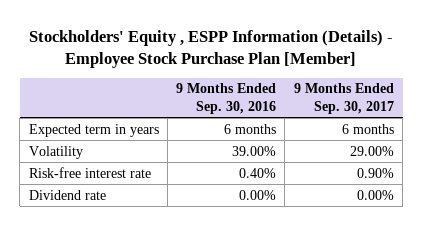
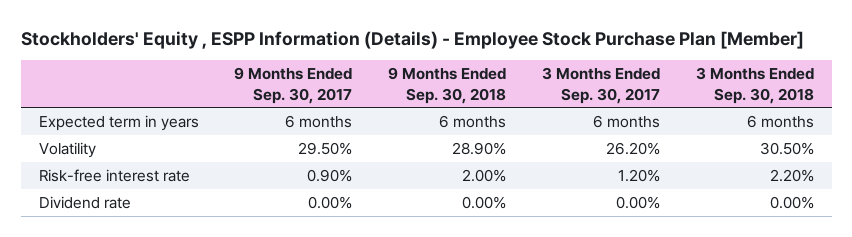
[176,83,277,114] 9 Months Ended Sep. 30, 2016 -> none
none -> [388,67,507,104] 9 Months Ended Sep. 30, 2018
none -> [541,67,660,104] 3 Months Ended Sep. 30, 2017
none -> [695,67,814,104] 3 Months Ended Sep. 30, 2018
[349,145,394,156] 29.00% -> [298,141,353,155] 29.50%

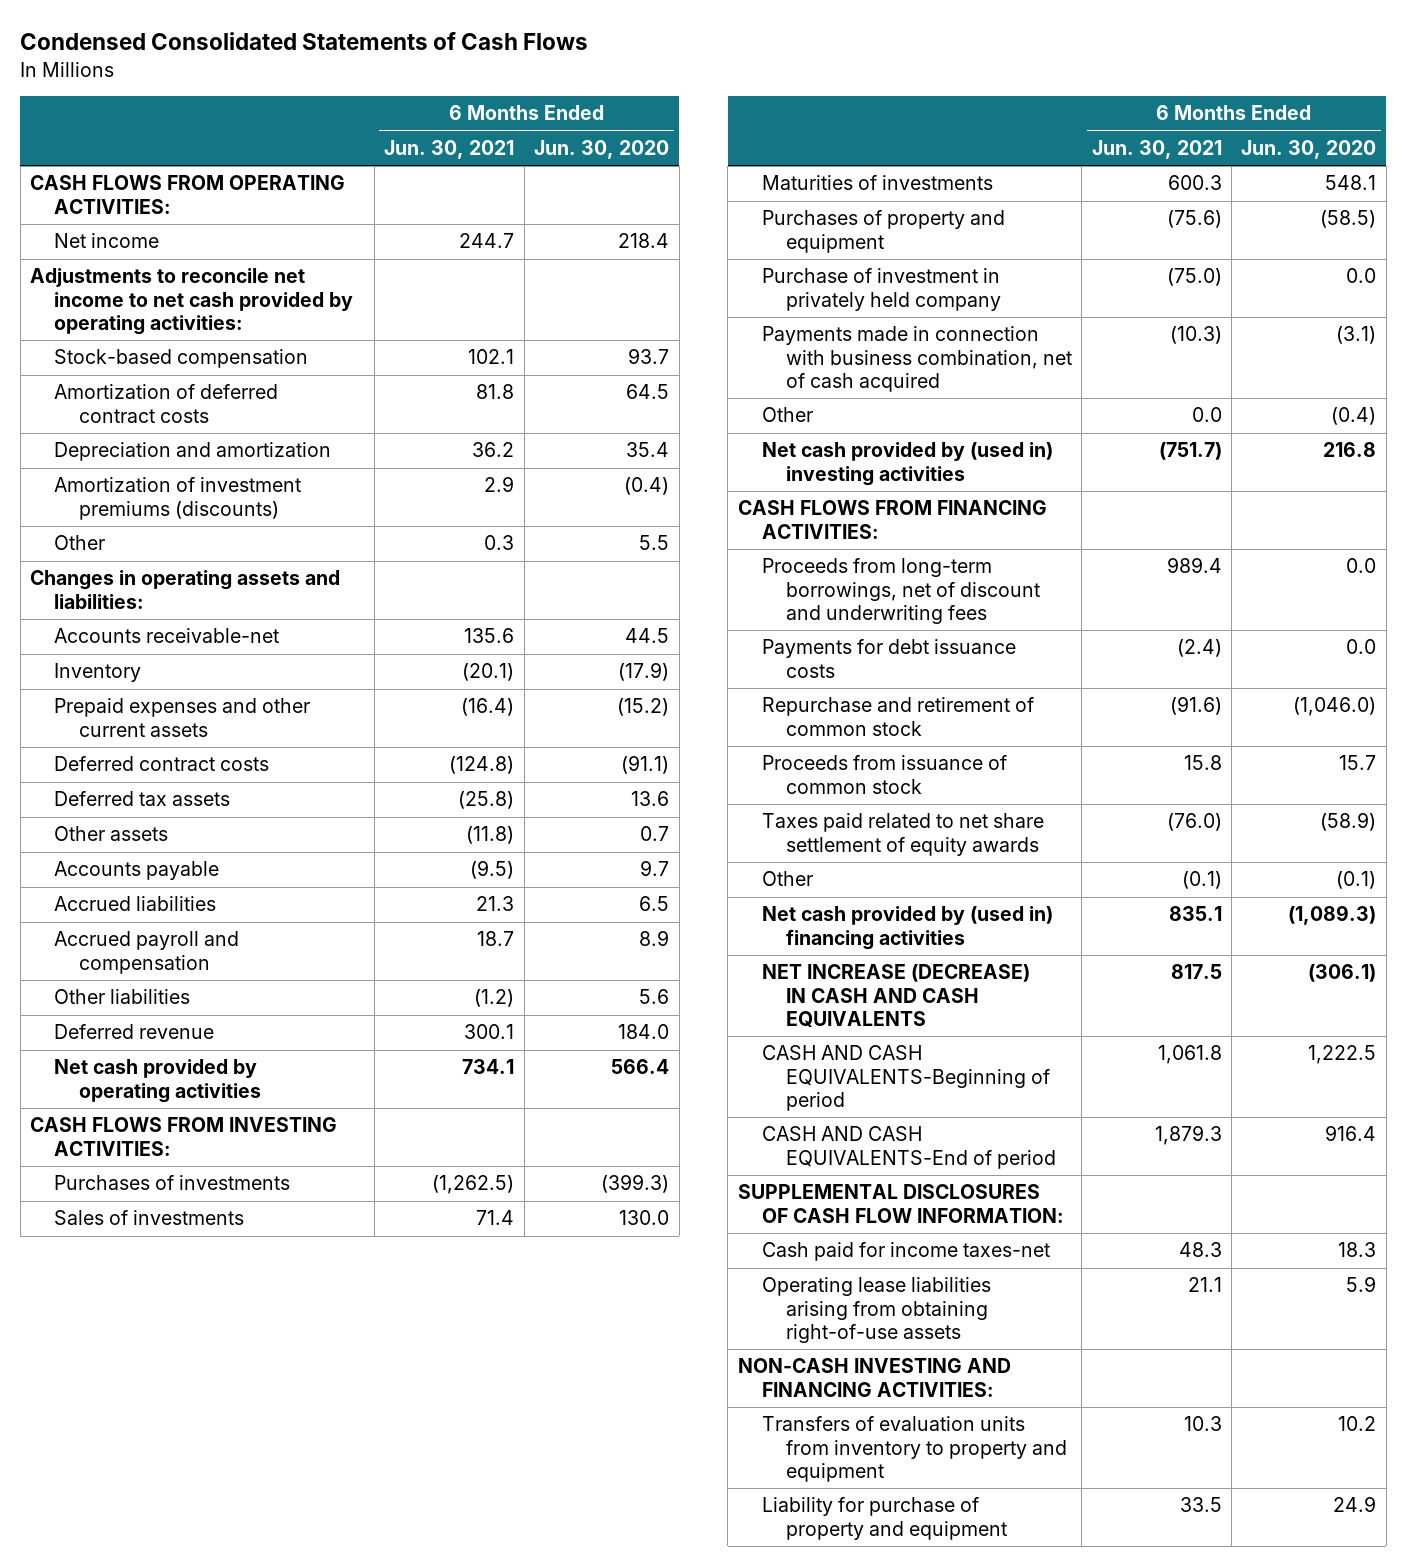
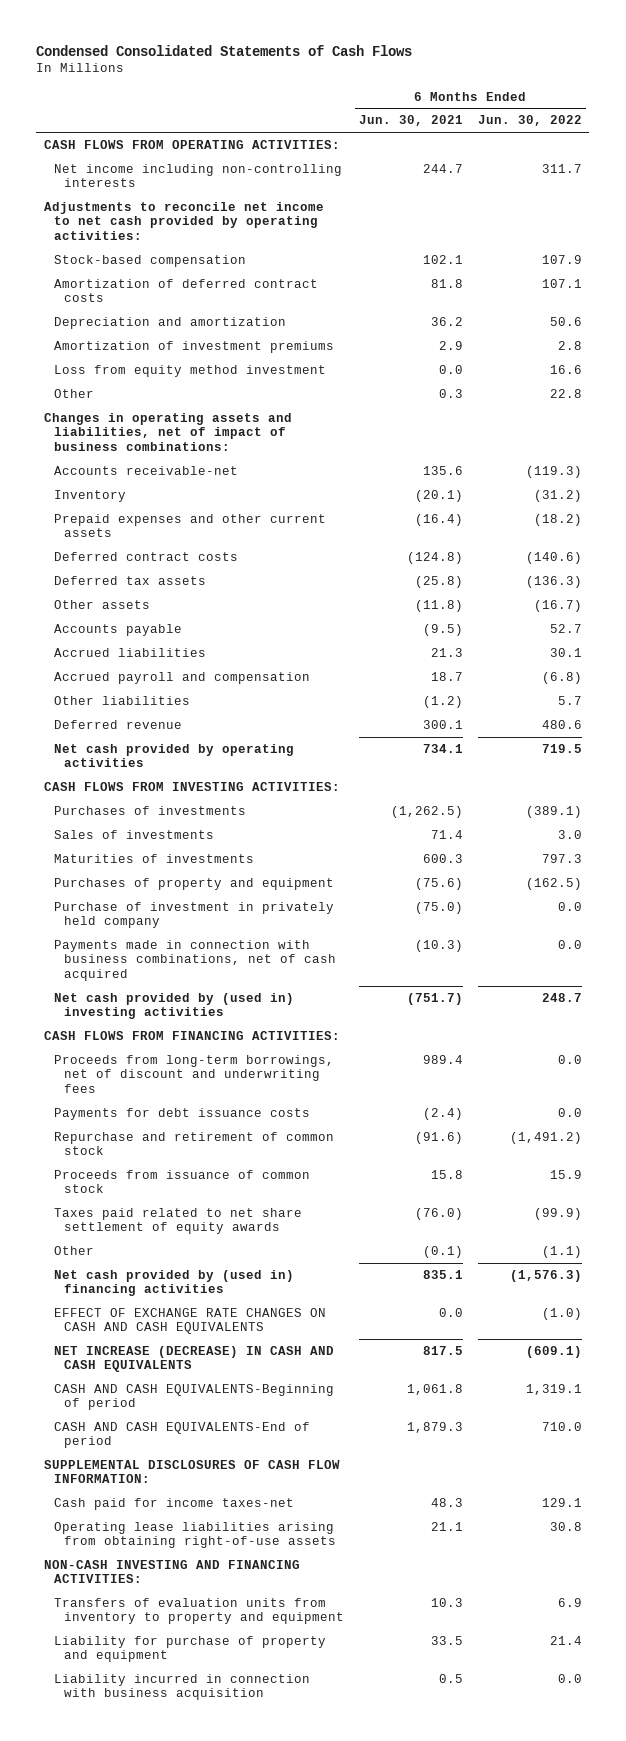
[534,139,670,159] Jun. 30, 2020 -> none
none -> [477,115,582,127] Jun. 30, 2022
[54,233,160,249] Net income -> [53,163,342,188] Net income including non-controlling interests
[54,477,302,520] Amortization of investment premiums (discounts) -> [53,340,334,353] Amortization of investment premiums
none -> [53,364,326,377] Loss from equity method investment
[30,570,341,609] Changes in operating assets and liabilities: -> [43,412,292,451] Changes in operating assets and liabilities, net of impact of business combinations:
[761,407,813,423] Other -> none
[761,326,1072,392] Payments made in connection with business combination, net of cash acquired -> [53,939,336,981] Payments made in connection with business combinations, net of cash acquired
none -> [53,1307,326,1335] EFFECT OF EXCHANGE RATE CHANGES ON CASH AND CASH EQUIVALENTS
none -> [53,1673,310,1701] Liability incurred in connection with business acquisition

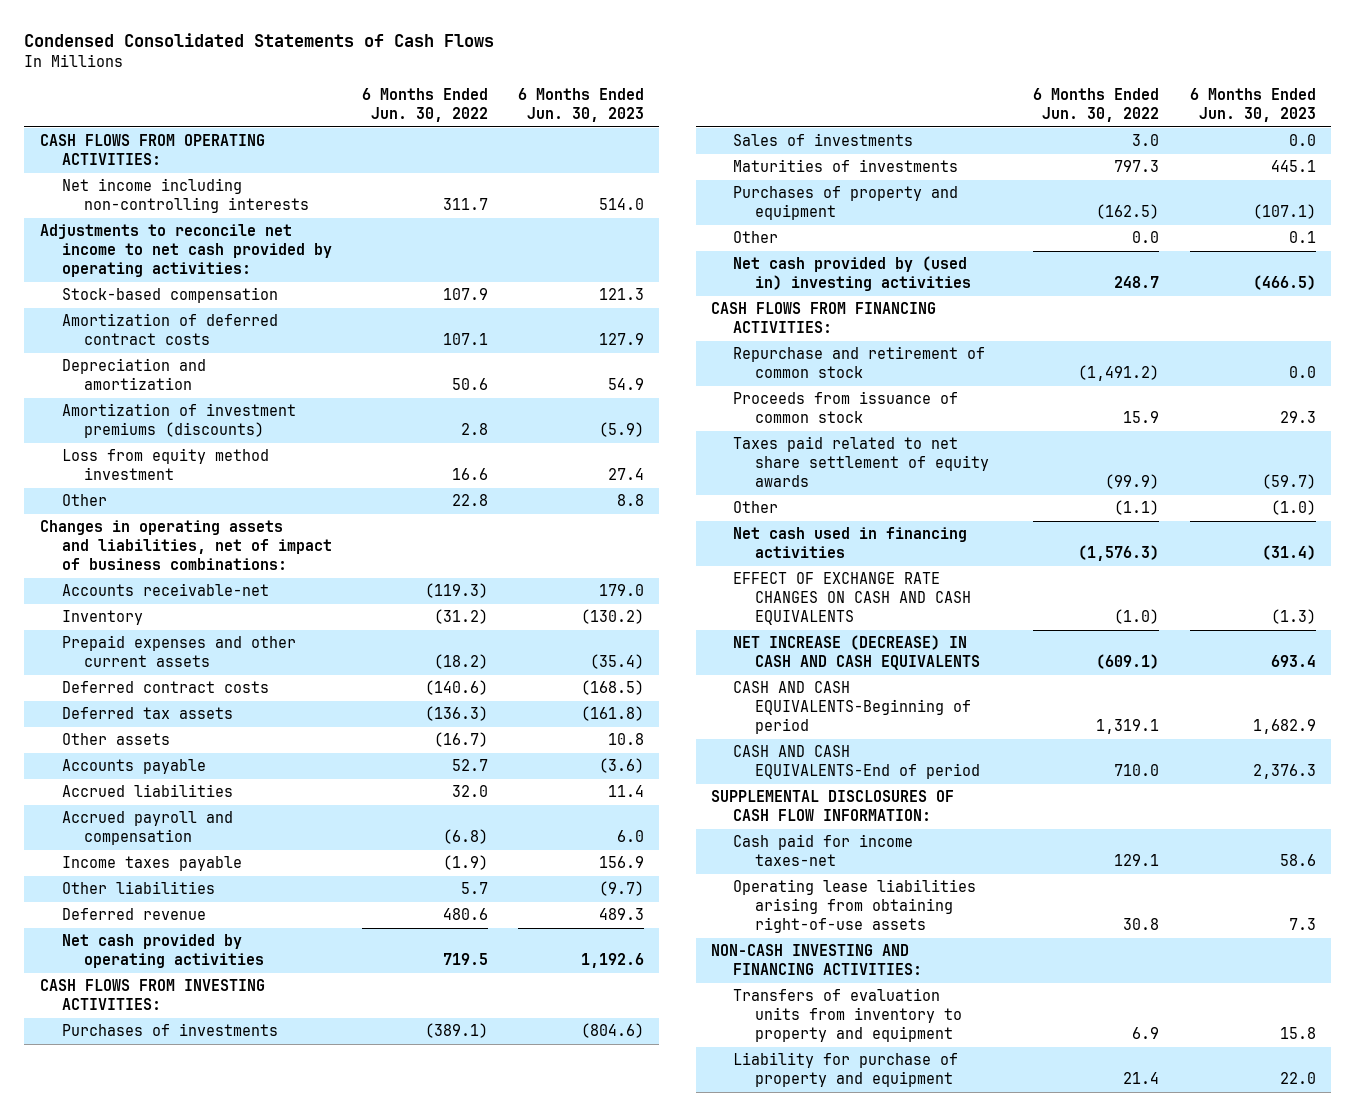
[358,115,463,127] Jun. 30, 2021 -> none
none -> [518,87,645,122] 6 Months Ended Jun. 30, 2023
[53,340,334,353] Amortization of investment premiums -> [61,403,296,439] Amortization of investment premiums (discounts)
[549,647,582,657] 30.1 -> [451,785,488,798] 32.0
none -> [61,856,242,872] Income taxes payable
[53,901,334,929] Purchase of investment in privately held company -> none
[53,939,336,981] Payments made in connection with business combinations, net of cash acquired -> none
none -> [733,231,779,244] Other
[53,1054,334,1093] Proceeds from long-term borrowings, net of discount and underwriting fees -> none
[53,1107,310,1120] Payments for debt issuance costs -> none
[53,1269,294,1297] Net cash provided by (used in) financing activities -> [733,527,968,559] Net cash used in financing activities
[53,1673,310,1701] Liability incurred in connection with business acquisition -> none

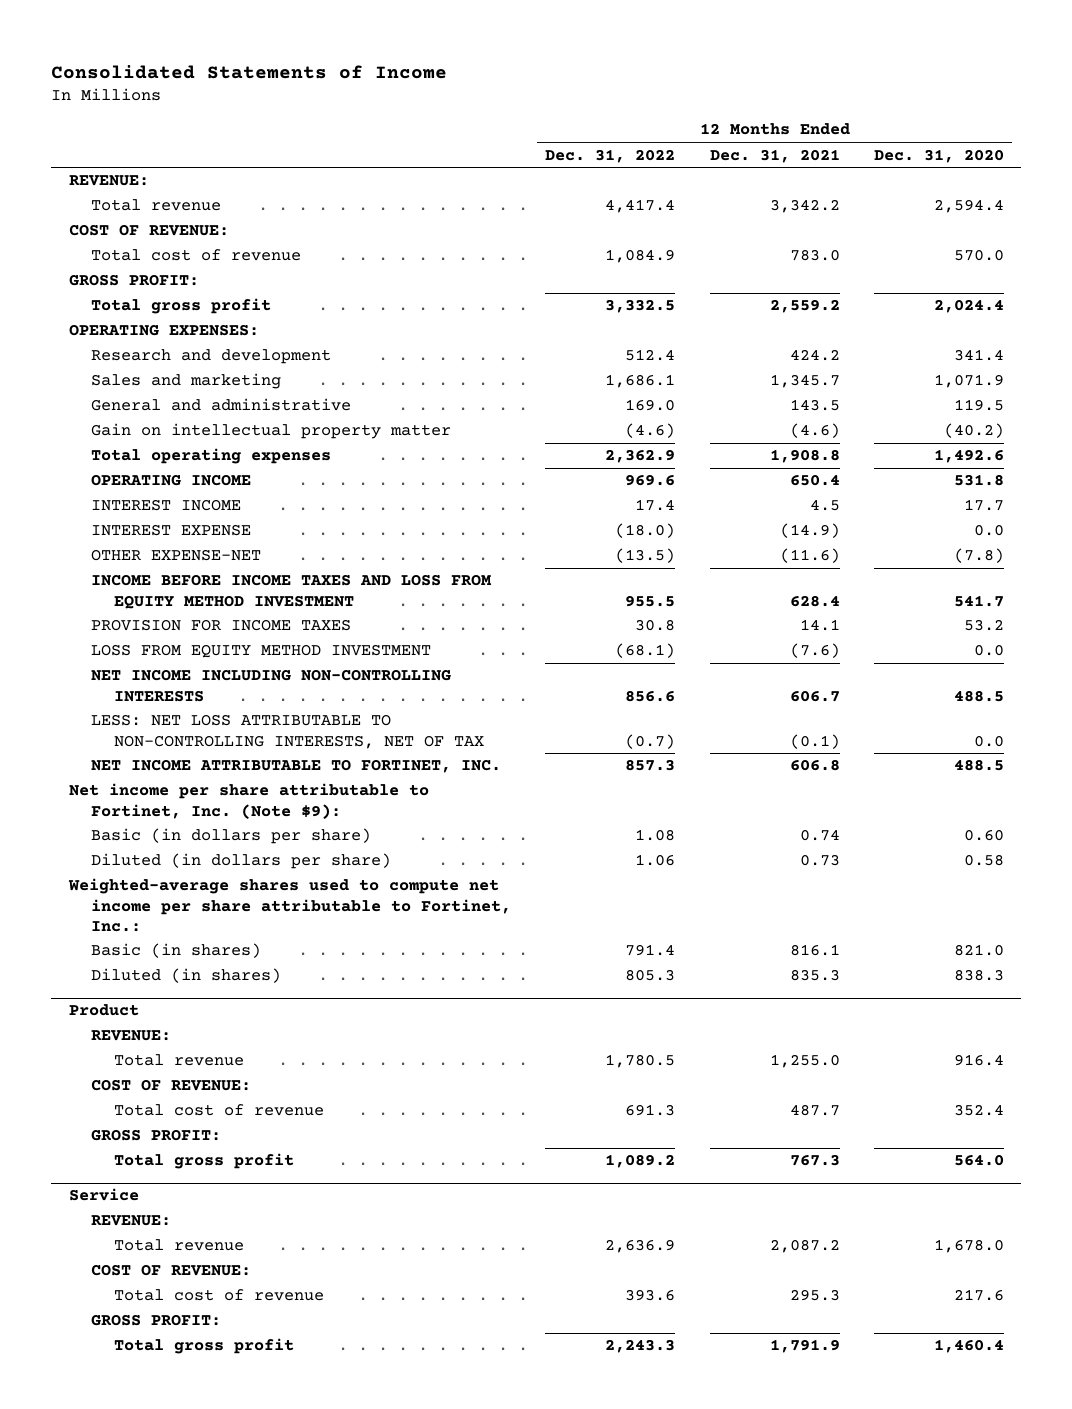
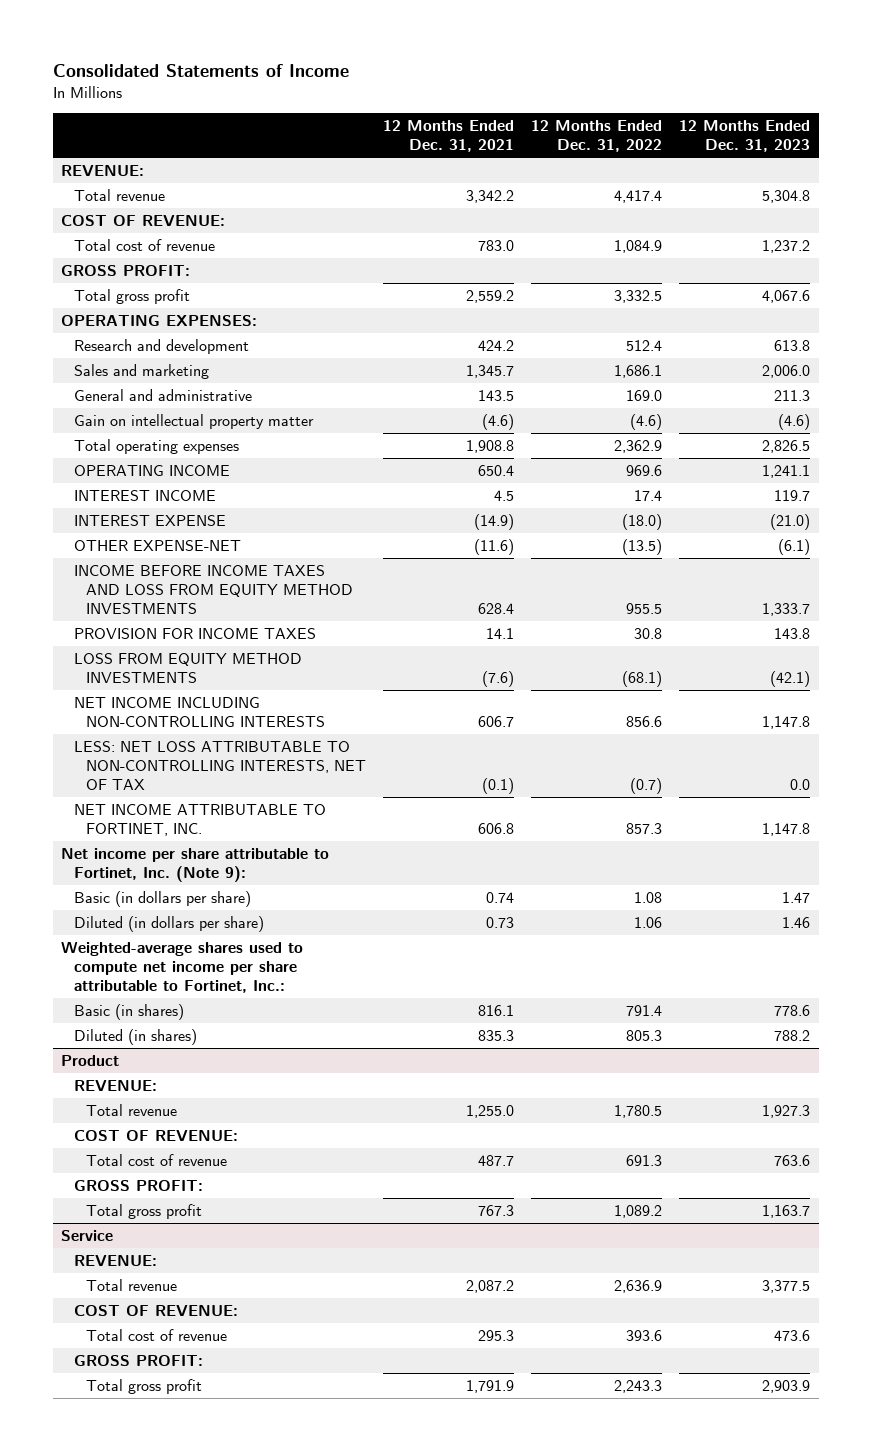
[873,148,1004,163] Dec. 31, 2020 -> none
none -> [679,120,811,153] 12 Months Ended Dec. 31, 2023
[91,574,493,609] INCOME BEFORE INCOME TAXES AND LOSS FROM EQUITY METHOD INVESTMENT -> [73,564,353,615] INCOME BEFORE INCOME TAXES AND LOSS FROM EQUITY METHOD INVESTMENTS
[91,644,432,659] LOSS FROM EQUITY METHOD INVESTMENT -> [73,652,302,684] LOSS FROM EQUITY METHOD INVESTMENTS
[68,783,429,819] Net income per share attributable to Fortinet, Inc. (Note $9): -> [61,847,330,883] Net income per share attributable to Fortinet, Inc. (Note 9):

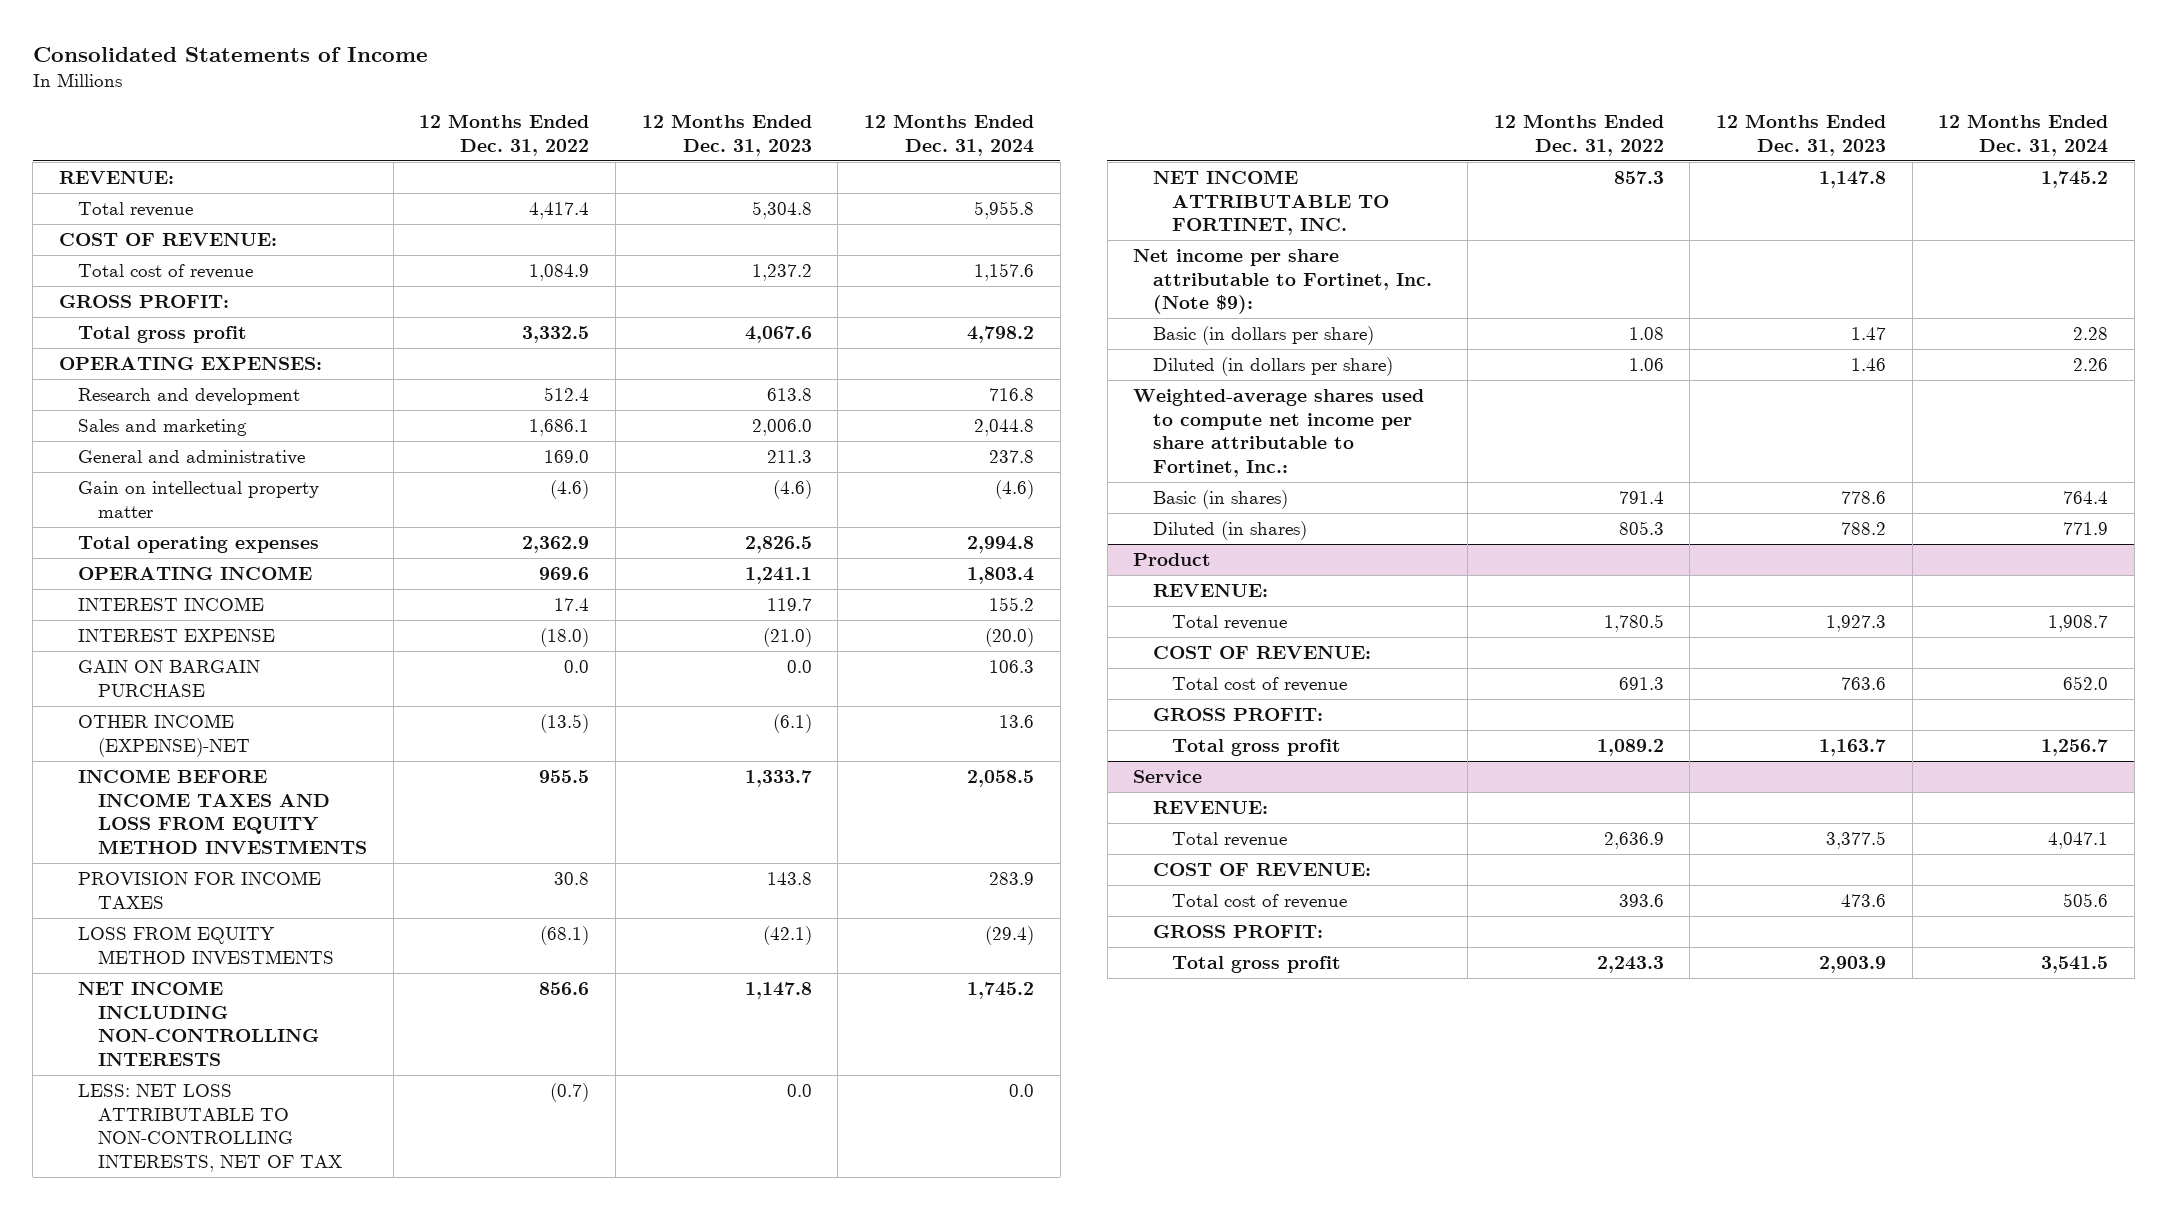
[383,120,515,153] 12 Months Ended Dec. 31, 2021 -> none
none -> [864,113,1035,156] 12 Months Ended Dec. 31, 2024
none -> [78,660,261,697] GAIN ON BARGAIN PURCHASE
[73,539,241,551] OTHER EXPENSE-NET -> [78,714,250,757] OTHER INCOME (EXPENSE)-NET
[61,847,330,883] Net income per share attributable to Fortinet, Inc. (Note 9): -> [1133,249,1432,315] Net income per share attributable to Fortinet, Inc. (Note $9):

